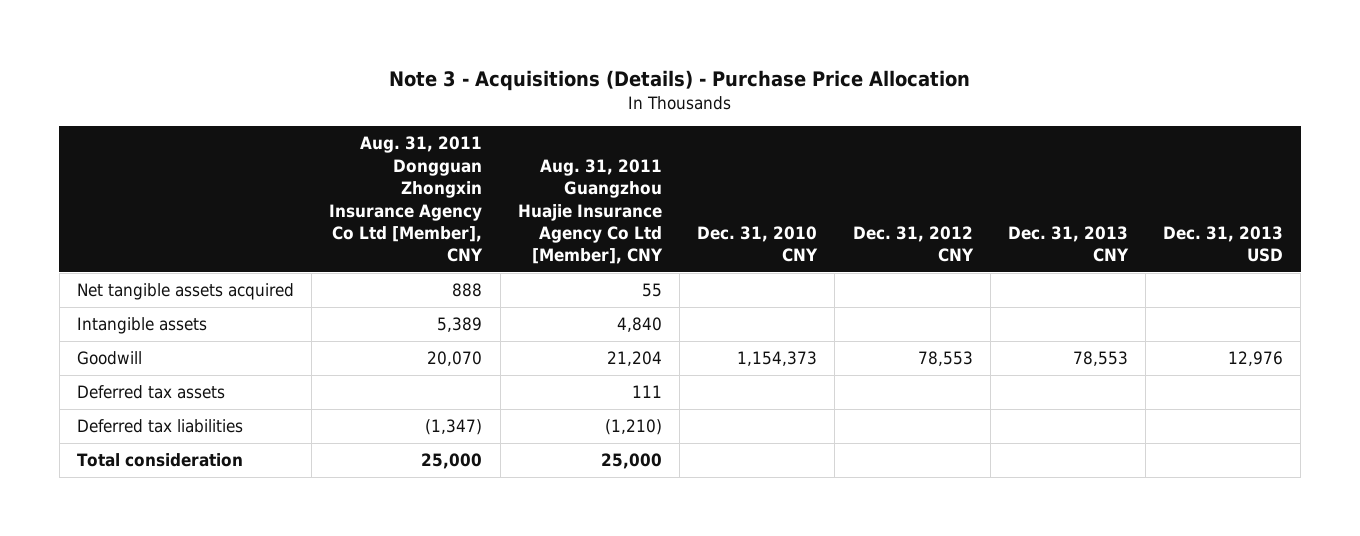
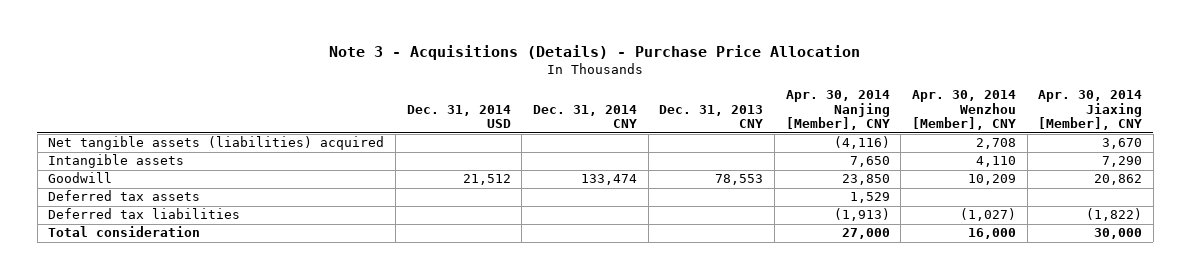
[329,136,484,263] Aug. 31, 2011 Dongguan Zhongxin Insurance Agency Co Ltd [Member], CNY -> none
[517,158,663,265] Aug. 31, 2011 Guangzhou Huajie Insurance Agency Co Ltd [Member], CNY -> none
[697,225,819,263] Dec. 31, 2010 CNY -> none
[852,225,974,263] Dec. 31, 2012 CNY -> none
[1163,225,1284,263] Dec. 31, 2013 USD -> none
none -> [406,104,511,129] Dec. 31, 2014 USD
none -> [533,104,638,129] Dec. 31, 2014 CNY
none -> [785,90,890,131] Apr. 30, 2014 Nanjing [Member], CNY
none -> [911,90,1016,131] Apr. 30, 2014 Wenzhou [Member], CNY
none -> [1038,90,1143,131] Apr. 30, 2014 Jiaxing [Member], CNY
[76,283,294,301] Net tangible assets acquired -> [48,136,385,151] Net tangible assets (liabilities) acquired

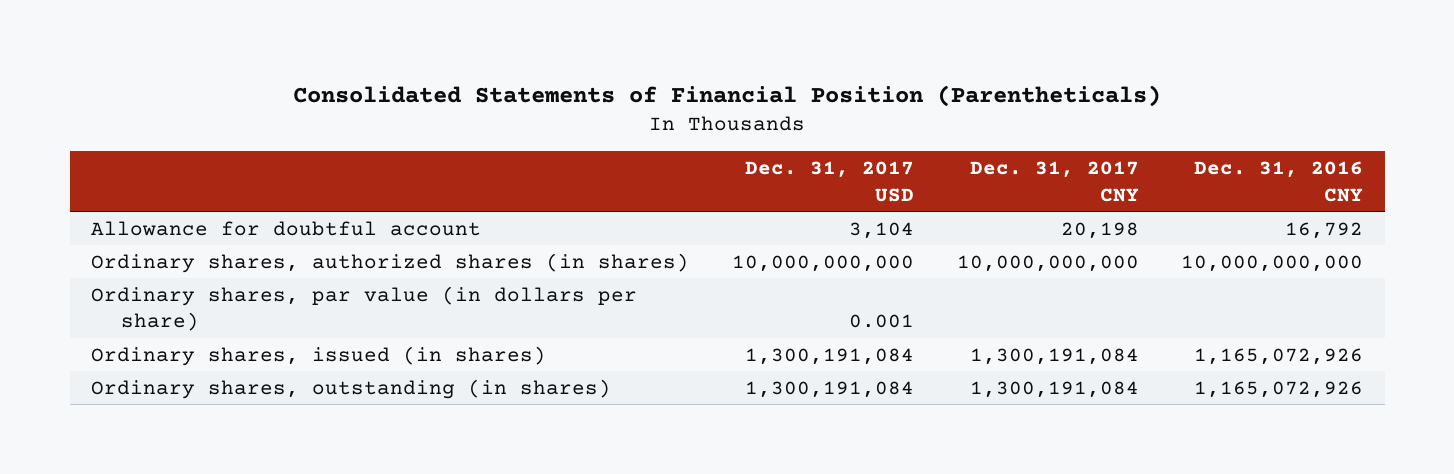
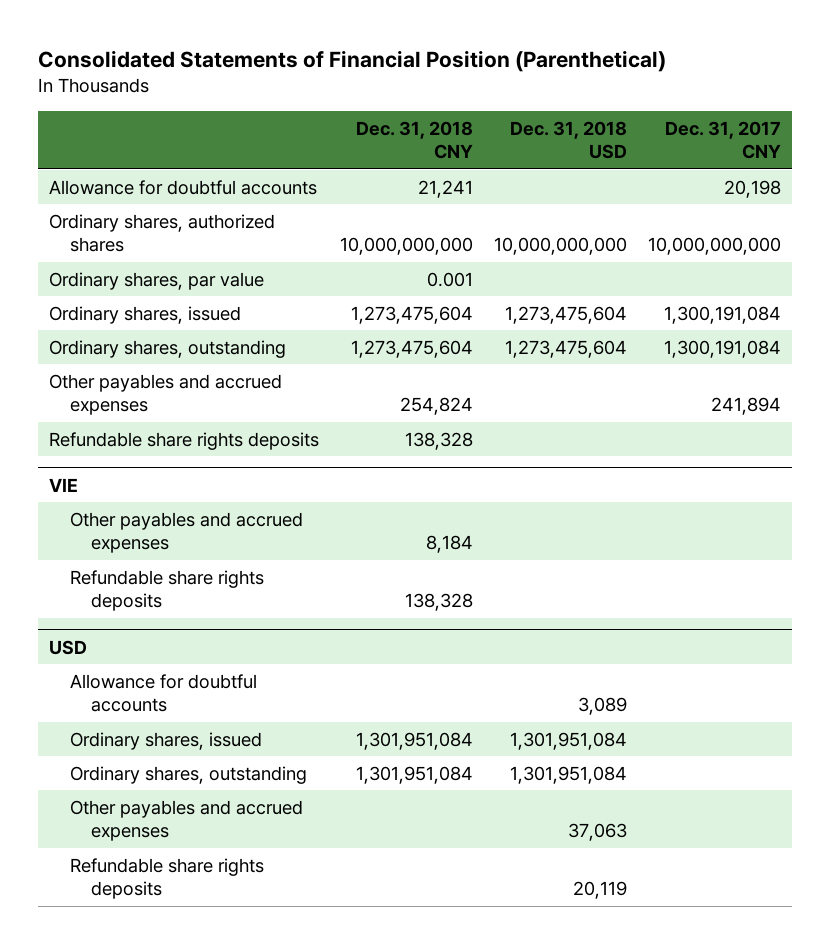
[293,85,1162,108] Consolidated Statements of Financial Position (Parentheticals) -> [38,50,667,73] Consolidated Statements of Financial Position (Parenthetical)
[744,160,914,202] Dec. 31, 2017 USD -> none
[1194,160,1364,202] Dec. 31, 2016 CNY -> none
none -> [355,120,473,160] Dec. 31, 2018 CNY
none -> [509,120,627,160] Dec. 31, 2018 USD
[91,220,482,236] Allowance for doubtful account -> [48,179,317,195] Allowance for doubtful accounts
[91,252,690,273] Ordinary shares, authorized shares (in shares) -> [48,213,275,253] Ordinary shares, authorized shares
[91,285,638,332] Ordinary shares, par value (in dollars per share) -> [48,271,264,290] Ordinary shares, par value
[91,345,547,366] Ordinary shares, issued (in shares) -> [48,305,241,324] Ordinary shares, issued
[91,378,612,399] Ordinary shares, outstanding (in shares) -> [48,339,286,358] Ordinary shares, outstanding
none -> [48,373,282,416] Other payables and accrued expenses
none -> [48,431,319,450] Refundable share rights deposits
none -> [48,477,78,492] VIE
none -> [69,511,303,554] Other payables and accrued expenses
none -> [69,569,264,612] Refundable share rights deposits
none -> [48,639,87,655] USD
none -> [69,673,257,713] Allowance for doubtful accounts
none -> [69,731,262,750] Ordinary shares, issued
none -> [69,765,307,784] Ordinary shares, outstanding
none -> [69,799,303,842] Other payables and accrued expenses
none -> [69,857,264,900] Refundable share rights deposits

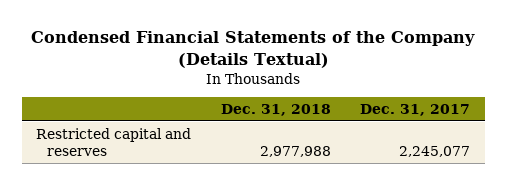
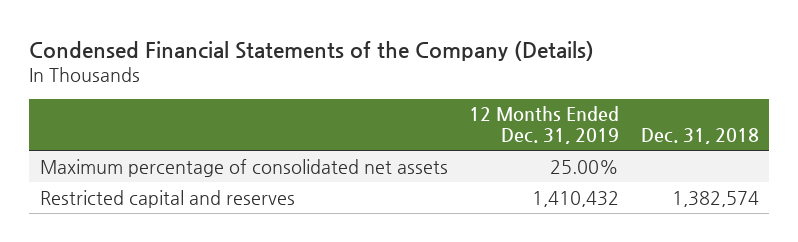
[31,31,476,68] Condensed Financial Statements of the Company (Details Textual) -> [29,40,595,61] Condensed Financial Statements of the Company (Details)
[360,104,471,117] Dec. 31, 2017 -> none
none -> [469,106,620,145] 12 Months Ended Dec. 31, 2019
none -> [39,158,448,177] Maximum percentage of consolidated net assets
[259,146,331,158] 2,977,988 -> [671,190,759,207] 1,382,574

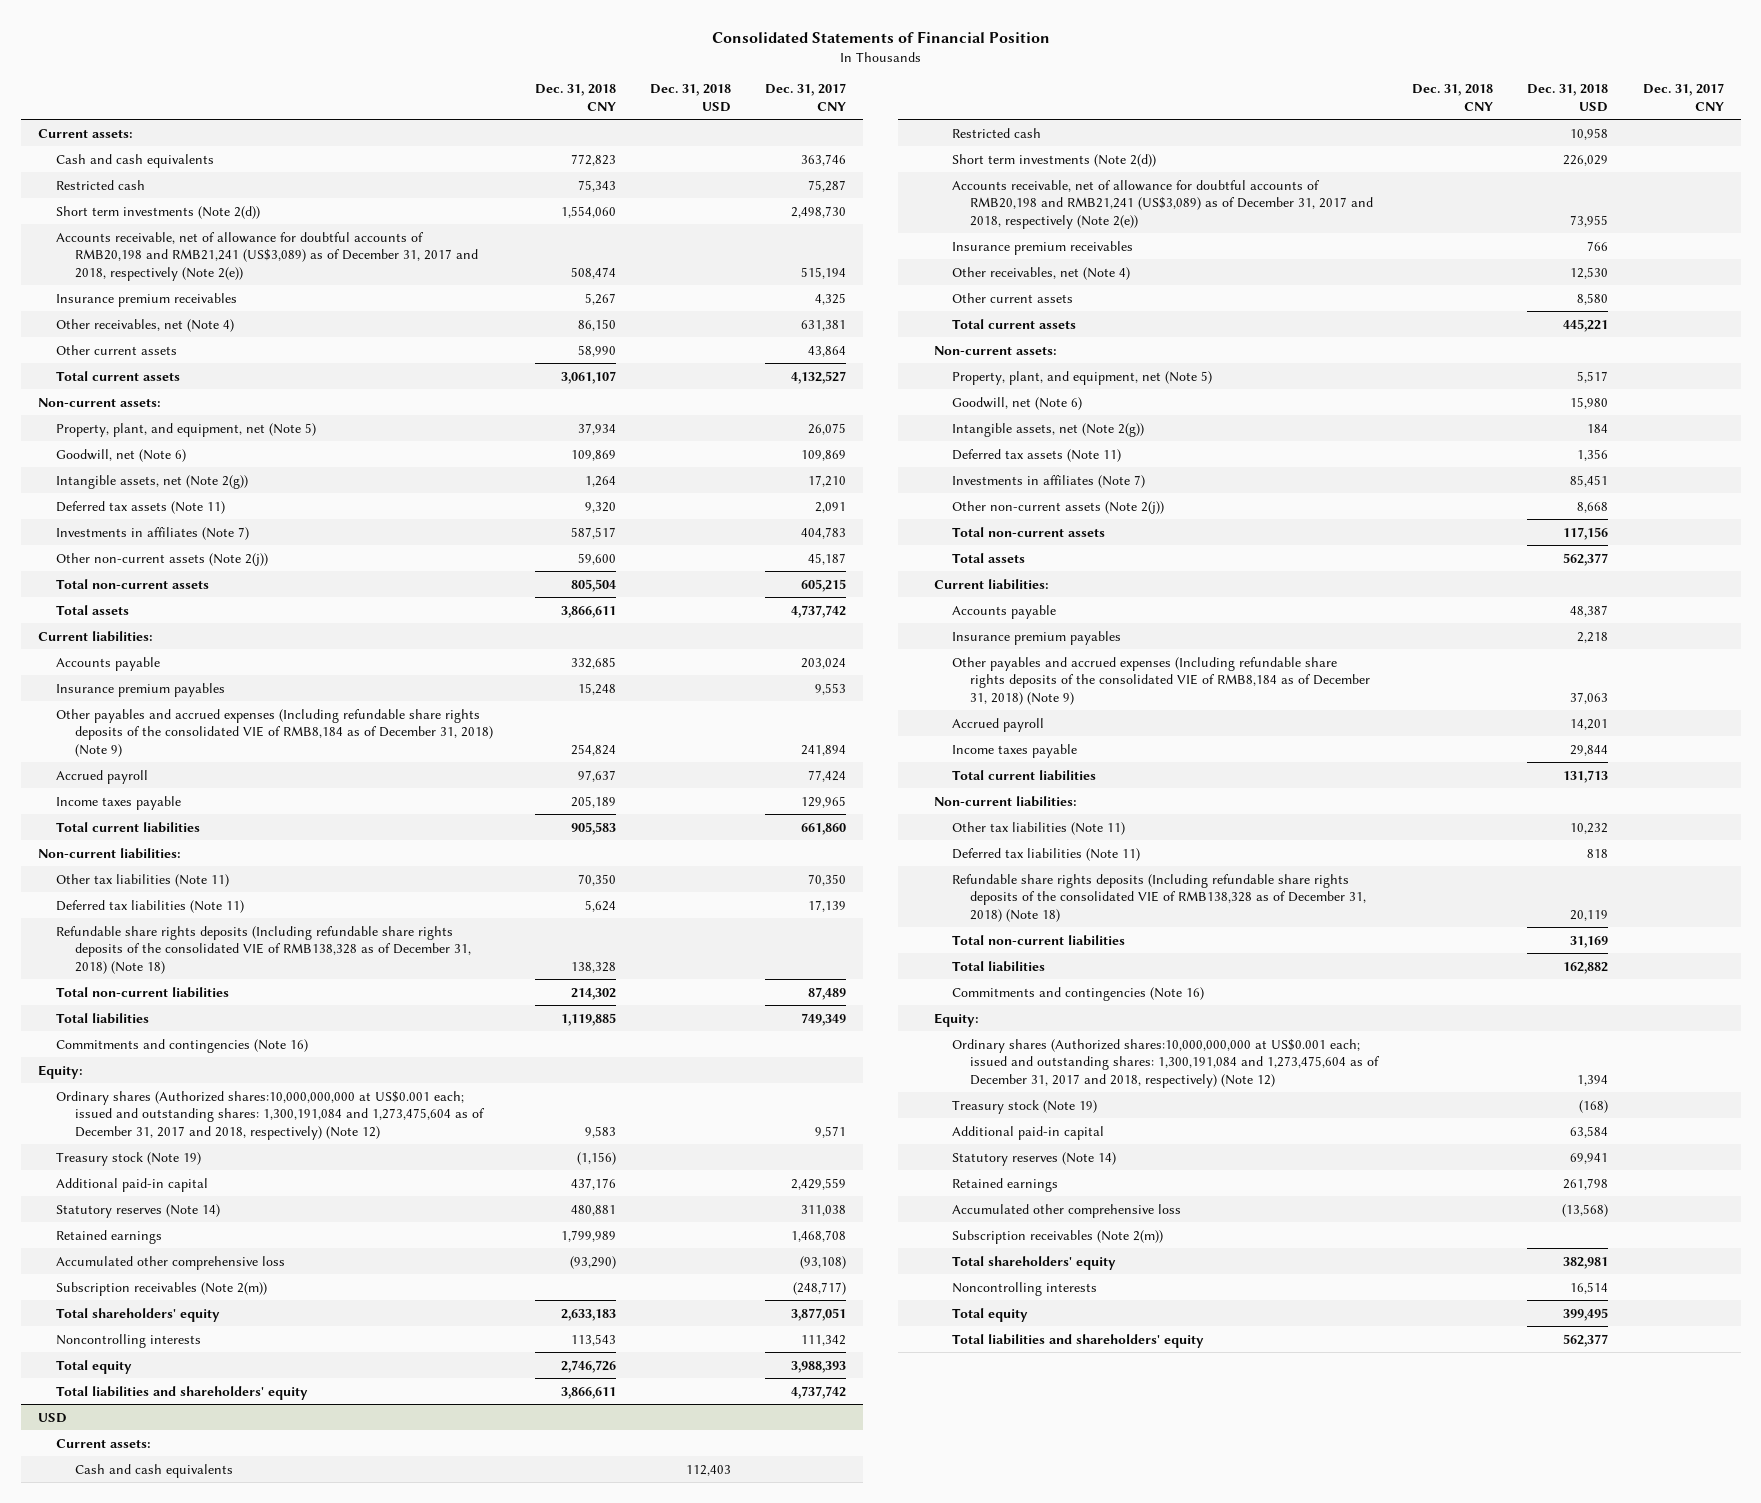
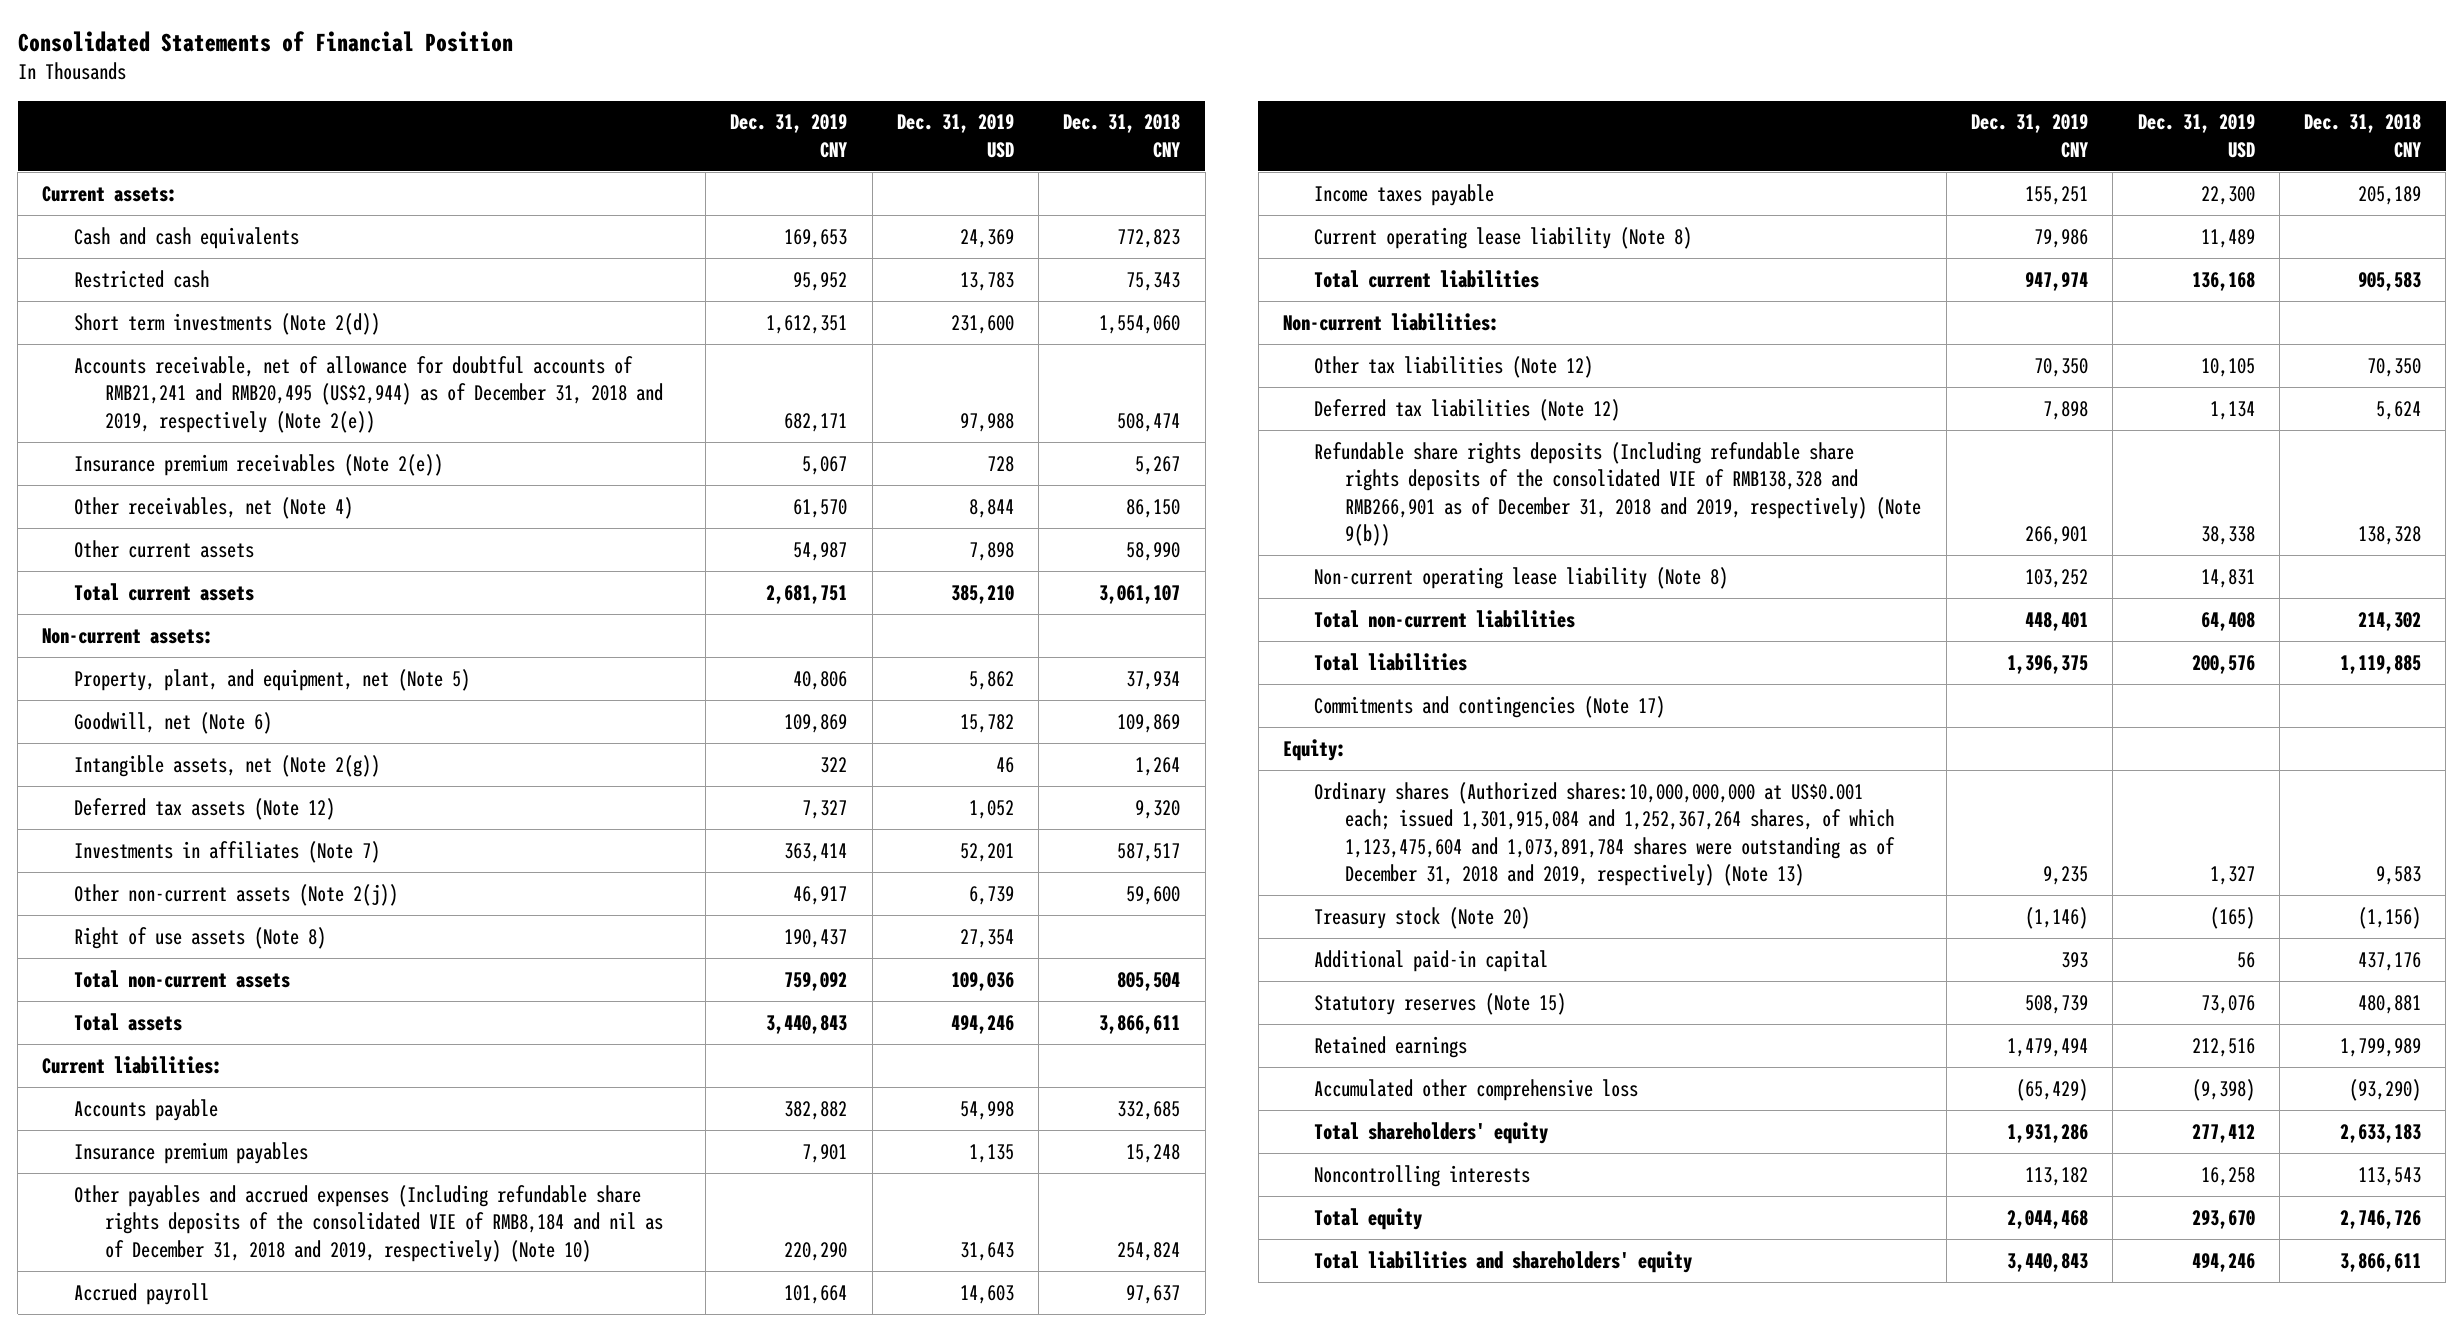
[650,84,732,112] Dec. 31, 2018 USD -> none
[765,83,847,111] Dec. 31, 2017 CNY -> none
none -> [730,114,848,158] Dec. 31, 2019 CNY
none -> [896,114,1014,158] Dec. 31, 2019 USD
[56,231,478,281] Accounts receivable, net of allowance for doubtful accounts of RMB20,198 and RMB21,241 (US$3,089) as of December 31, 2017 and 2018, respectively (Note 2(e)) -> [73,355,663,433] Accounts receivable, net of allowance for doubtful accounts of RMB21,241 and RMB20,495 (US$2,944) as of December 31, 2018 and 2019, respectively (Note 2(e))
[56,292,238,307] Insurance premium receivables -> [73,453,443,476] Insurance premium receivables (Note 2(e))
[56,500,226,514] Deferred tax assets (Note 11) -> [73,797,335,820] Deferred tax assets (Note 12)
none -> [73,926,326,949] Right of use assets (Note 8)
[56,708,493,757] Other payables and accrued expenses (Including refundable share rights deposits of the consolidated VIE of RMB8,184 as of December 31, 2018) (Note 9) -> [73,1184,663,1262] Other payables and accrued expenses (Including refundable share rights deposits of the consolidated VIE of RMB8,184 and nil as of December 31, 2018 and 2019, respectively) (Note 10)
none -> [1314,226,1693,249] Current operating lease liability (Note 8)
[56,873,230,887] Other tax liabilities (Note 11) -> [1314,355,1594,378] Other tax liabilities (Note 12)
[56,899,245,913] Deferred tax liabilities (Note 11) -> [1314,398,1621,421] Deferred tax liabilities (Note 12)
[56,925,471,974] Refundable share rights deposits (Including refundable share rights deposits of the consolidated VIE of RMB138,328 as of December 31, 2018) (Note 18) -> [1314,441,1922,547] Refundable share rights deposits (Including refundable share rights deposits of the consolidated VIE of RMB138,328 and RMB266,901 as of December 31, 2018 and 2019, respectively) (Note 9(b))
none -> [1314,566,1729,589] Non-current operating lease liability (Note 8)
[56,1038,309,1053] Commitments and contingencies (Note 16) -> [1314,695,1666,718] Commitments and contingencies (Note 17)
[56,1090,485,1140] Ordinary shares (Authorized shares:10,000,000,000 at US$0.001 each; issued and outstanding shares: 1,300,191,084 and 1,273,475,604 as of December 31, 2017 and 2018, respectively) (Note 12) -> [1314,781,1896,887] Ordinary shares (Authorized shares:10,000,000,000 at US$0.001 each; issued 1,301,915,084 and 1,252,367,264 shares, of which 1,123,475,604 and 1,073,891,784 shares were outstanding as of December 31, 2018 and 2019, respectively) (Note 13)
[56,1151,202,1166] Treasury stock (Note 19) -> [1314,906,1531,929] Treasury stock (Note 20)
[56,1203,221,1218] Statutory reserves (Note 14) -> [1314,992,1567,1015] Statutory reserves (Note 15)
[56,1281,268,1296] Subscription receivables (Note 2(m)) -> none
[37,1412,67,1423] USD -> none
[56,1438,152,1448] Current assets: -> none
[74,1463,233,1478] Cash and cash equivalents -> none
[952,127,1042,138] Restricted cash -> none
[952,153,1157,167] Short term investments (Note 2(d)) -> none
[952,179,1374,229] Accounts receivable, net of allowance for doubtful accounts of RMB20,198 and RMB21,241 (US$3,089) as of December 31, 2017 and 2018, respectively (Note 2(e)) -> none
[952,240,1134,255] Insurance premium receivables -> none
[952,266,1131,280] Other receivables, net (Note 4) -> none
[952,292,1074,303] Other current assets -> none
[952,318,1077,329] Total current assets -> none
[933,345,1057,355] Non-current assets: -> none
[952,370,1213,385] Property, plant, and equipment, net (Note 5) -> none
[952,396,1083,410] Goodwill, net (Note 6) -> none
[952,422,1145,437] Intangible assets, net (Note 2(g)) -> none
[952,448,1122,462] Deferred tax assets (Note 11) -> none
[952,474,1146,488] Investments in affiliates (Note 7) -> none
[952,500,1165,514] Other non-current assets (Note 2(j)) -> none
[952,526,1106,537] Total non-current assets -> none
[952,552,1026,563] Total assets -> none
[933,578,1049,590] Current liabilities: -> none
[952,604,1057,619] Accounts payable -> none
[952,630,1122,645] Insurance premium payables -> none
[952,656,1371,705] Other payables and accrued expenses (Including refundable share rights deposits of the consolidated VIE of RMB8,184 as of December 31, 2018) (Note 9) -> none
[952,717,1045,732] Accrued payroll -> none
[952,743,1078,758] Income taxes payable -> none
[952,769,1097,781] Total current liabilities -> none
[933,795,1077,807] Non-current liabilities: -> none
[952,821,1126,835] Other tax liabilities (Note 11) -> none
[952,847,1141,861] Deferred tax liabilities (Note 11) -> none
[952,873,1367,922] Refundable share rights deposits (Including refundable share rights deposits of the consolidated VIE of RMB138,328 as of December 31, 2018) (Note 18) -> none
[952,934,1126,946] Total non-current liabilities -> none
[952,960,1046,972] Total liabilities -> none
[952,986,1205,1001] Commitments and contingencies (Note 16) -> none
[933,1012,979,1027] Equity: -> none
[952,1038,1381,1088] Ordinary shares (Authorized shares:10,000,000,000 at US$0.001 each; issued and outstanding shares: 1,300,191,084 and 1,273,475,604 as of December 31, 2017 and 2018, respectively) (Note 12) -> none
[952,1099,1098,1114] Treasury stock (Note 19) -> none
[952,1125,1105,1140] Additional paid-in capital -> none
[952,1151,1117,1166] Statutory reserves (Note 14) -> none
[952,1177,1059,1192] Retained earnings -> none
[952,1203,1182,1218] Accumulated other comprehensive loss -> none
[952,1229,1164,1244] Subscription receivables (Note 2(m)) -> none
[952,1255,1117,1270] Total shareholders' equity -> none
[952,1281,1098,1296] Noncontrolling interests -> none
[952,1307,1029,1322] Total equity -> none
[952,1333,1205,1348] Total liabilities and shareholders' equity -> none

